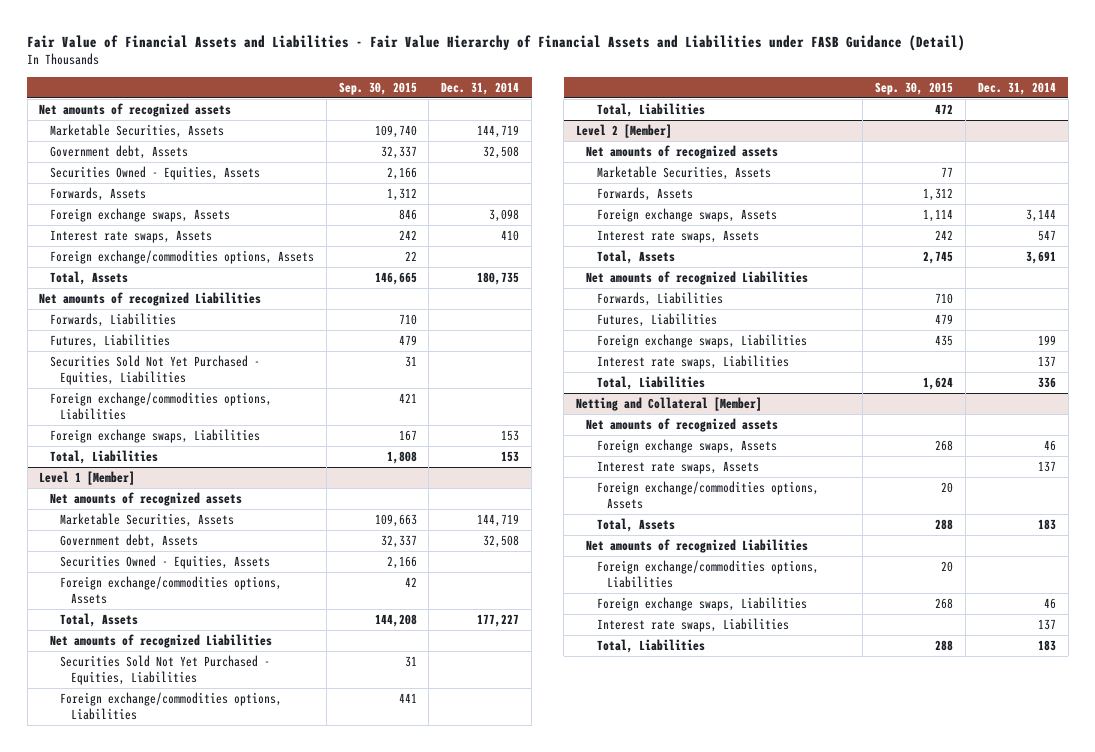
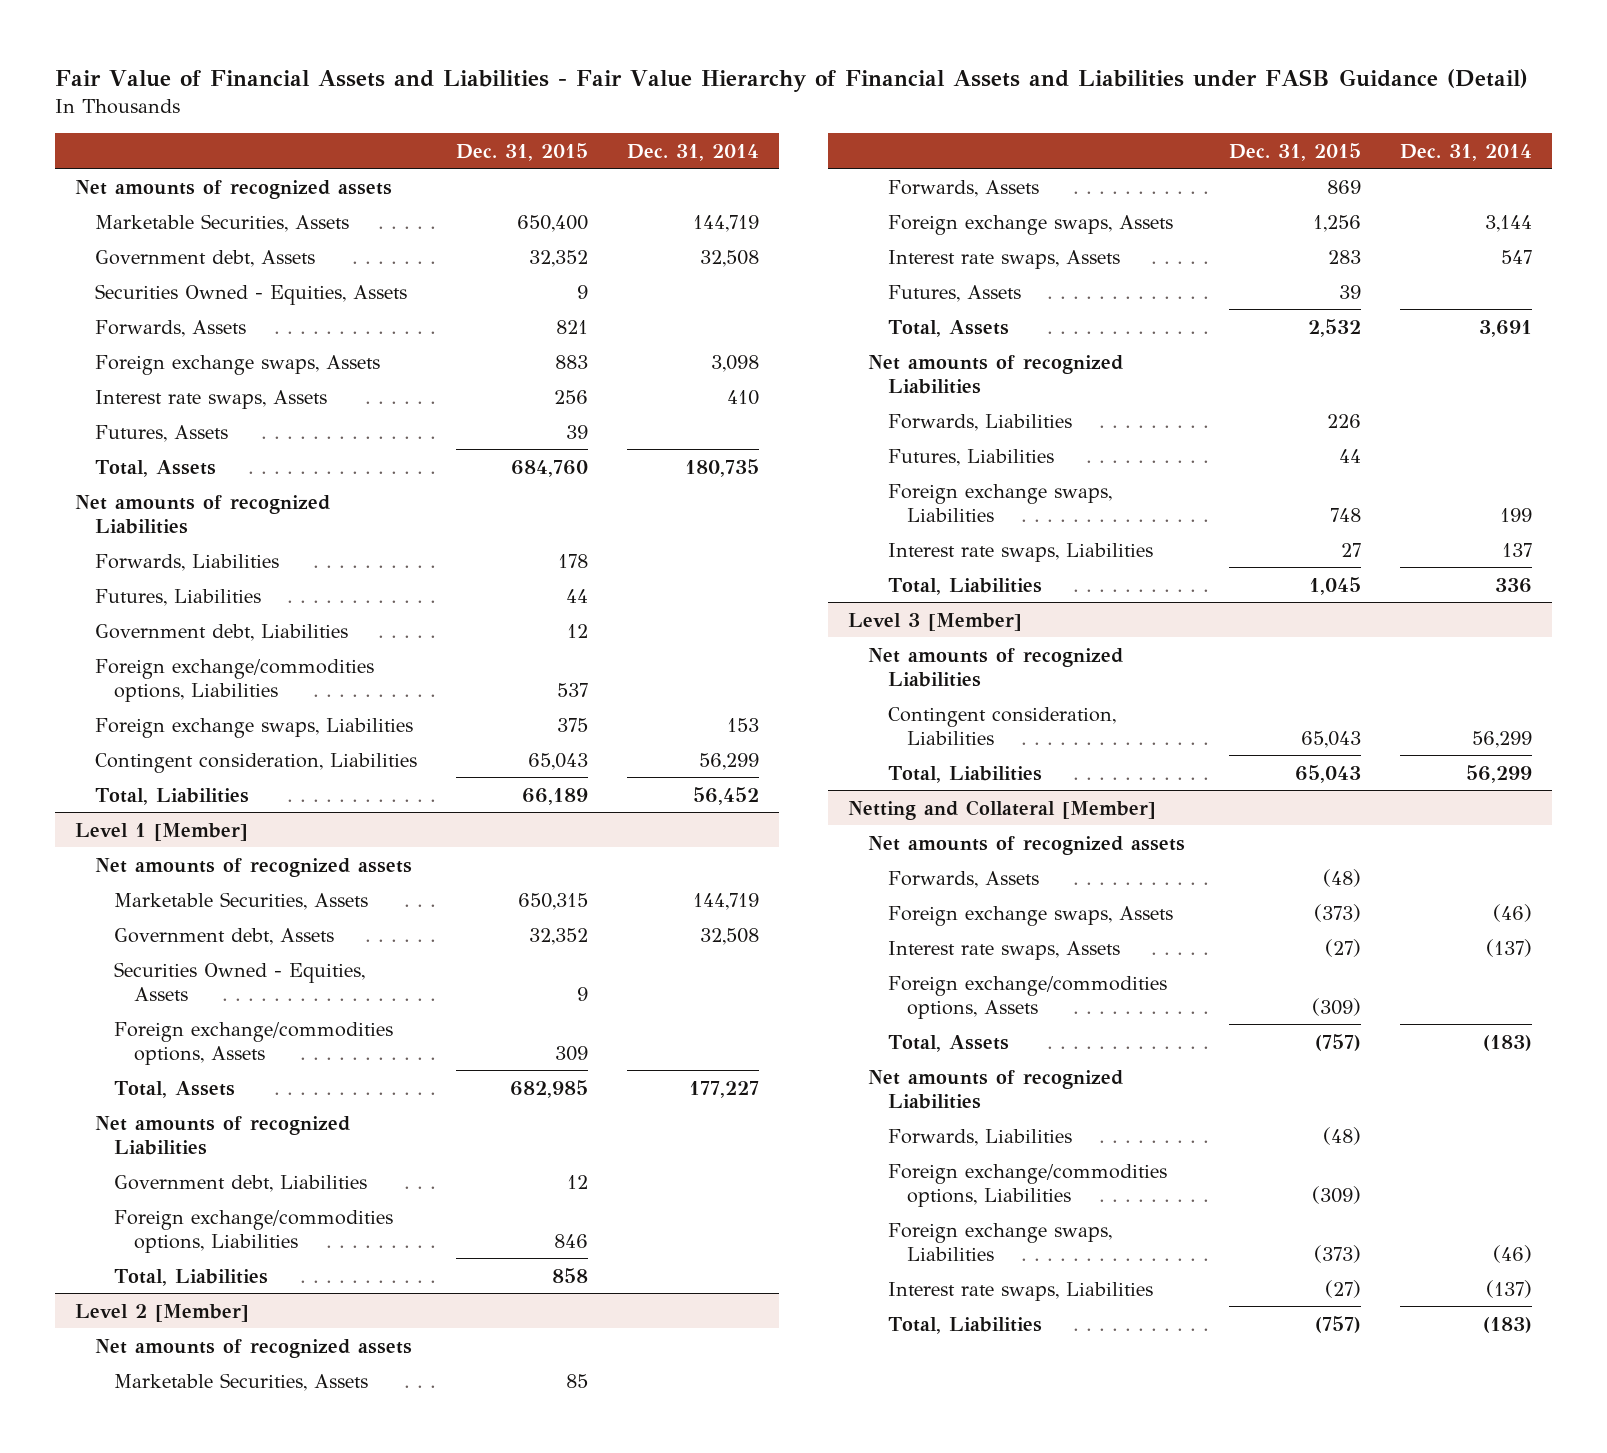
[338,81,417,95] Sep. 30, 2015 -> none
none -> [455,142,588,161] Dec. 31, 2015
[49,249,314,264] Foreign exchange/commodities options, Assets -> none
none -> [94,424,228,442] Futures, Assets
[49,354,260,386] Securities Sold Not Yet Purchased - Equities, Liabilities -> none
none -> [94,623,348,641] Government debt, Liabilities
none -> [94,752,417,773] Contingent consideration, Liabilities
[501,450,520,462] 153 -> [693,786,760,805] 56,452
[60,654,271,686] Securities Sold Not Yet Purchased - Equities, Liabilities -> none
none -> [114,1174,368,1192] Government debt, Liabilities
none -> [887,284,1021,302] Futures, Assets
none -> [848,612,1023,631] Level 3 [Member]
none -> [867,647,1123,687] Net amounts of recognized Liabilities
none -> [887,706,1116,745] Contingent consideration, Liabilities
none -> [887,765,1042,783] Total, Liabilities
none -> [887,870,1039,888] Forwards, Assets
[1043,439,1056,451] 46 -> [1493,903,1533,922] (46)
[1037,460,1056,472] 137 -> [1486,938,1533,957] (137)
[1037,518,1056,530] 183 -> [1483,1034,1533,1051] (183)
none -> [887,1128,1072,1146] Forwards, Liabilities
[1043,597,1056,609] 46 -> [1493,1244,1533,1263] (46)
[1037,618,1056,630] 137 -> [1486,1279,1533,1298] (137)
[1037,639,1056,651] 183 -> [1483,1316,1533,1333] (183)

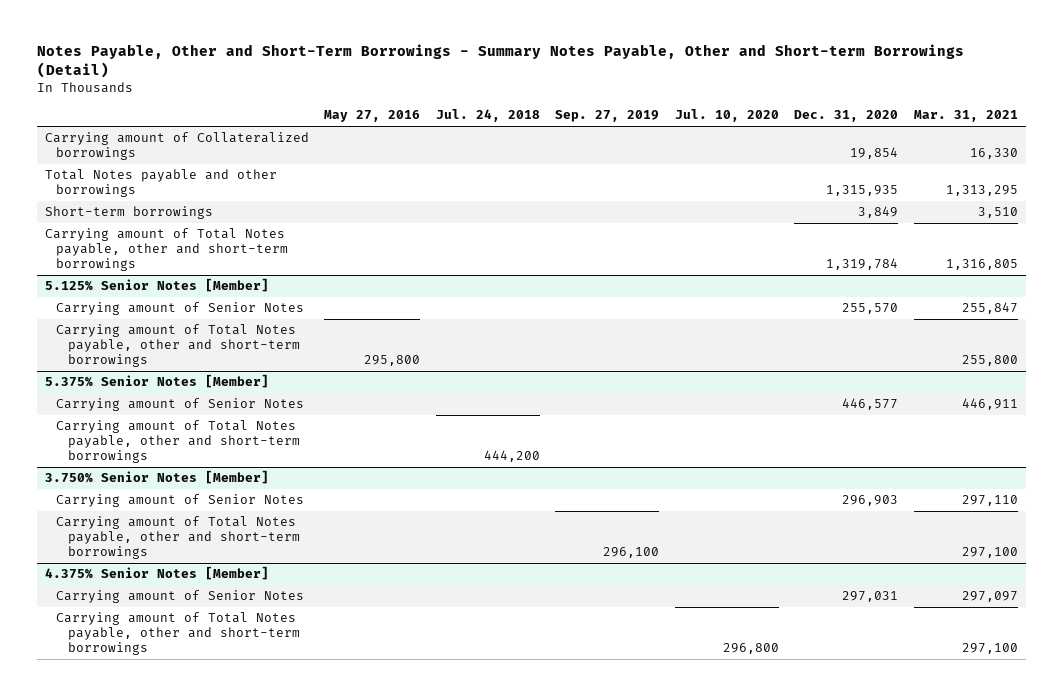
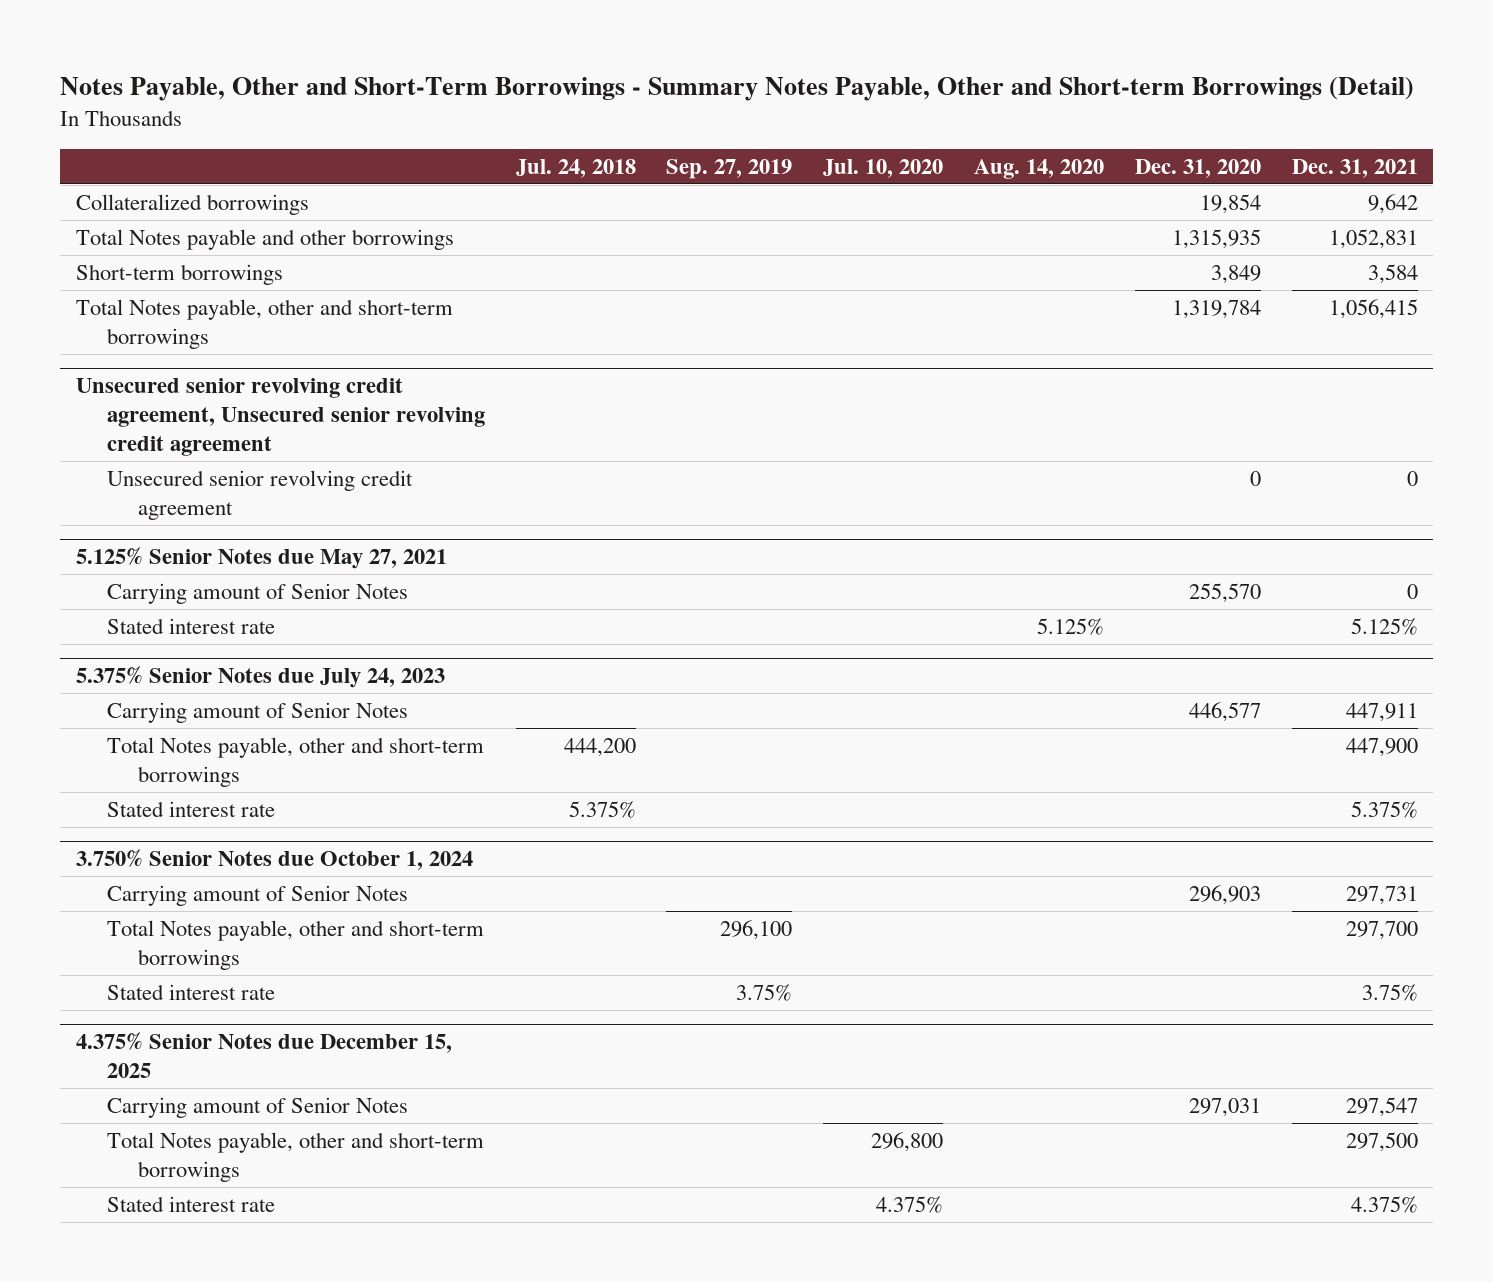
[324,110,421,123] May 27, 2016 -> none
[913,110,1018,123] Mar. 31, 2021 -> none
none -> [974,158,1105,179] Aug. 14, 2020
none -> [1291,158,1418,178] Dec. 31, 2021
[44,132,309,161] Carrying amount of Collateralized borrowings -> [75,193,309,215] Collateralized borrowings
[44,228,289,272] Carrying amount of Total Notes payable, other and short-term borrowings -> [75,298,453,349] Total Notes payable, other and short-term borrowings
none -> [75,378,485,457] Unsecured senior revolving credit agreement, Unsecured senior revolving credit agreement
none -> [106,469,413,520] Unsecured senior revolving credit agreement
[44,278,269,293] 5.125% Senior Notes [Member] -> [75,547,447,570] 5.125% Senior Notes due May 27, 2021
[56,324,301,368] Carrying amount of Total Notes payable, other and short-term borrowings -> none
none -> [106,617,275,634] Stated interest rate
[44,374,269,389] 5.375% Senior Notes [Member] -> [75,666,445,689] 5.375% Senior Notes due July 24, 2023
[56,420,301,464] Carrying amount of Total Notes payable, other and short-term borrowings -> [106,736,484,787] Total Notes payable, other and short-term borrowings
none -> [106,800,275,817] Stated interest rate
[44,470,269,485] 3.750% Senior Notes [Member] -> [75,849,473,871] 3.750% Senior Notes due October 1, 2024
[56,516,301,560] Carrying amount of Total Notes payable, other and short-term borrowings -> [106,919,484,970] Total Notes payable, other and short-term borrowings
none -> [106,983,275,1000] Stated interest rate
[44,566,269,581] 4.375% Senior Notes [Member] -> [75,1032,452,1079] 4.375% Senior Notes due December 15, 2025
[56,612,301,656] Carrying amount of Total Notes payable, other and short-term borrowings -> [106,1131,484,1182] Total Notes payable, other and short-term borrowings
none -> [106,1195,275,1212] Stated interest rate

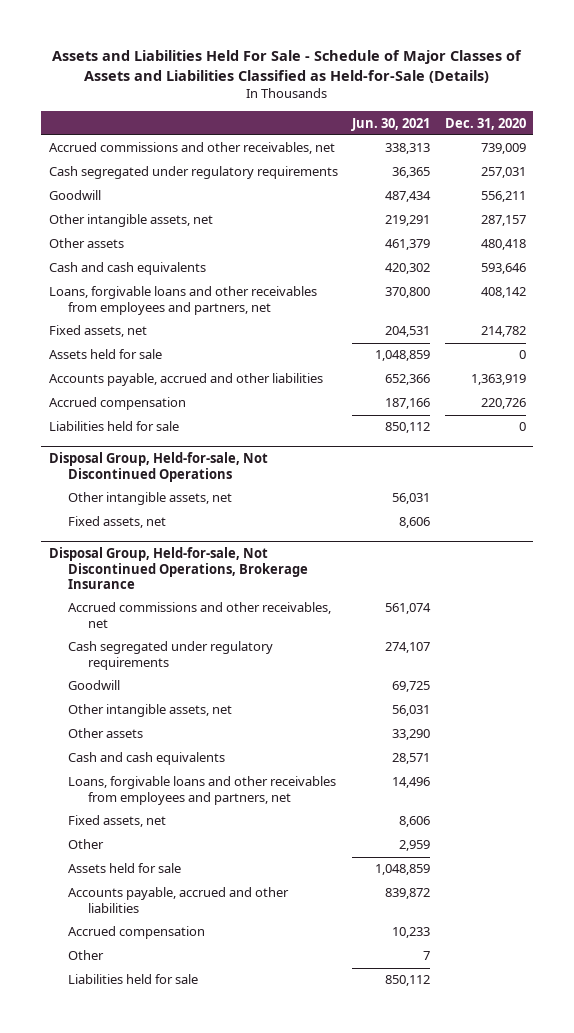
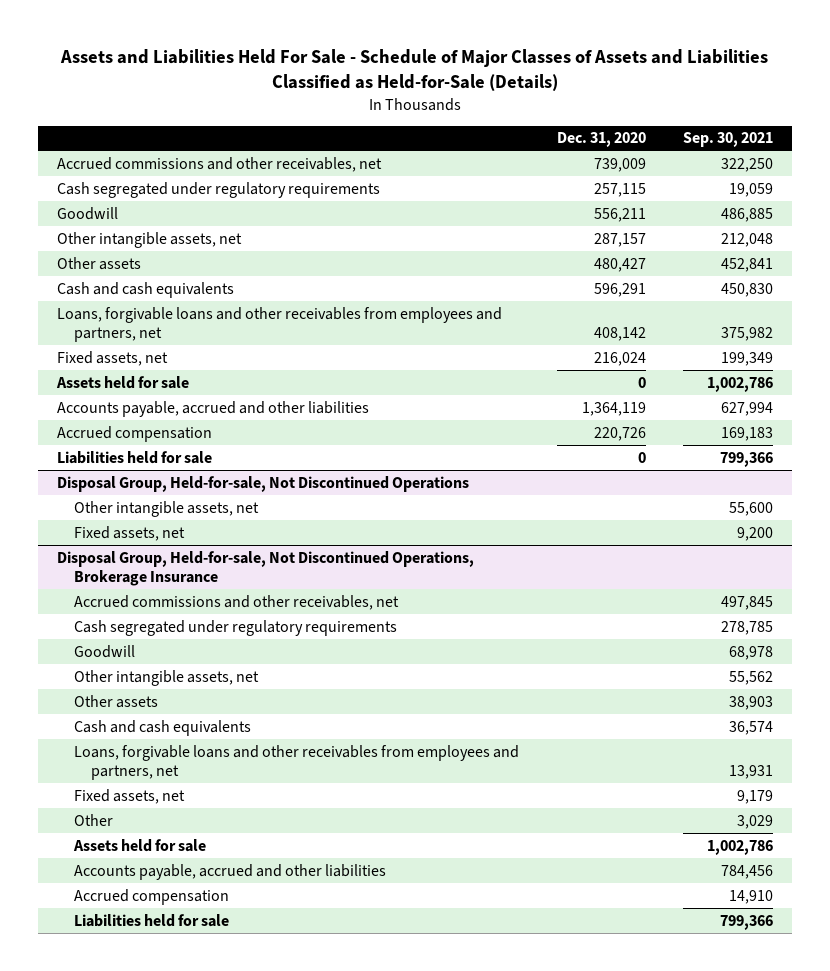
[351,117,431,131] Jun. 30, 2021 -> none
none -> [683,132,774,148] Sep. 30, 2021
[480,167,526,179] 257,031 -> [593,182,646,197] 257,115
[480,239,526,251] 480,418 -> [593,257,646,272] 480,427
[480,263,526,275] 593,646 -> [593,282,646,297] 596,291
[480,326,526,338] 214,782 -> [593,351,646,366] 216,024
[470,374,526,386] 1,363,919 -> [581,401,646,416] 1,364,119
[68,950,105,961] Other -> none

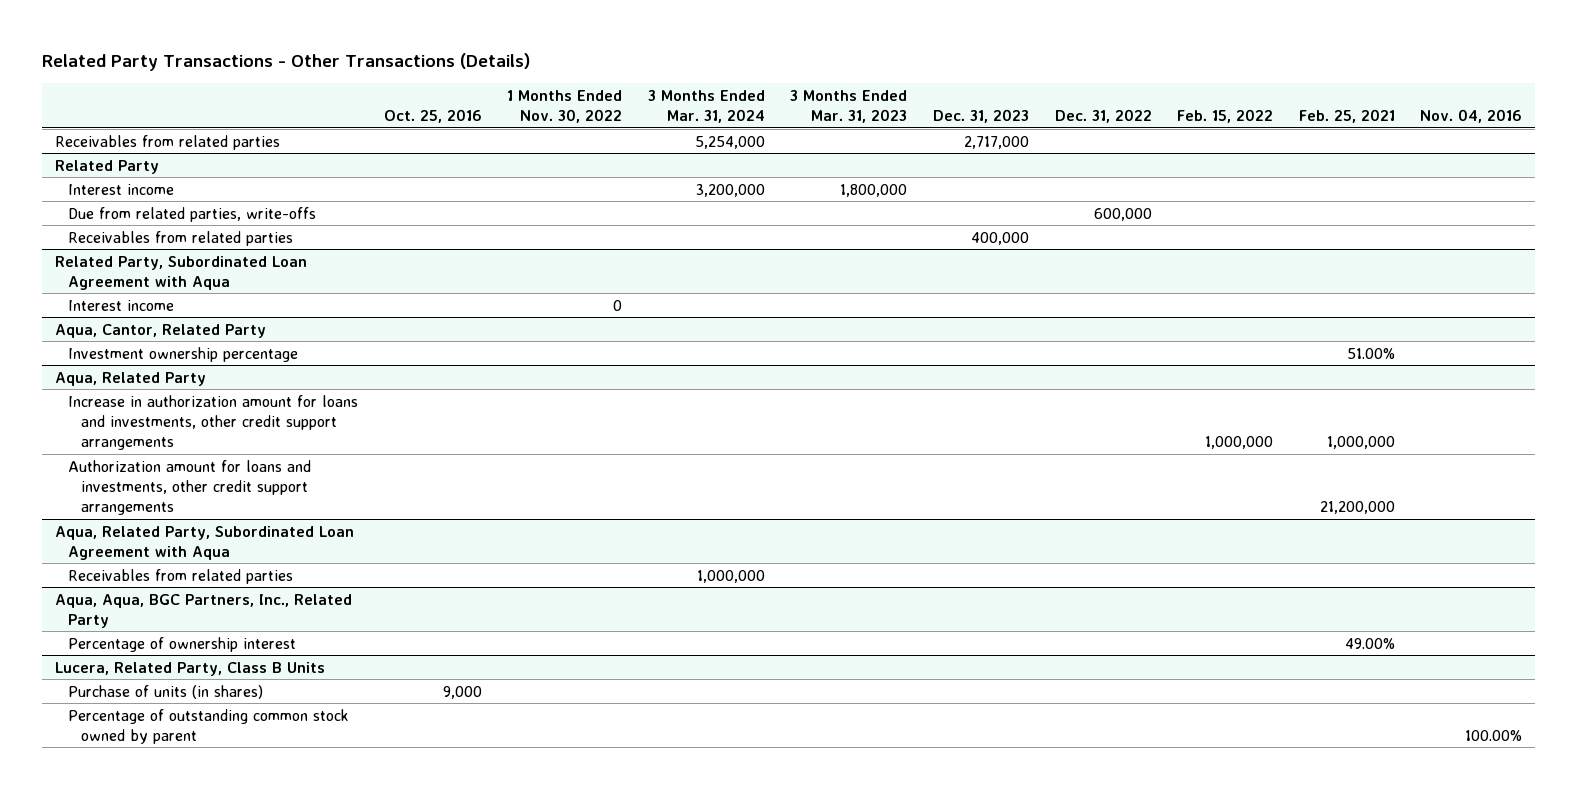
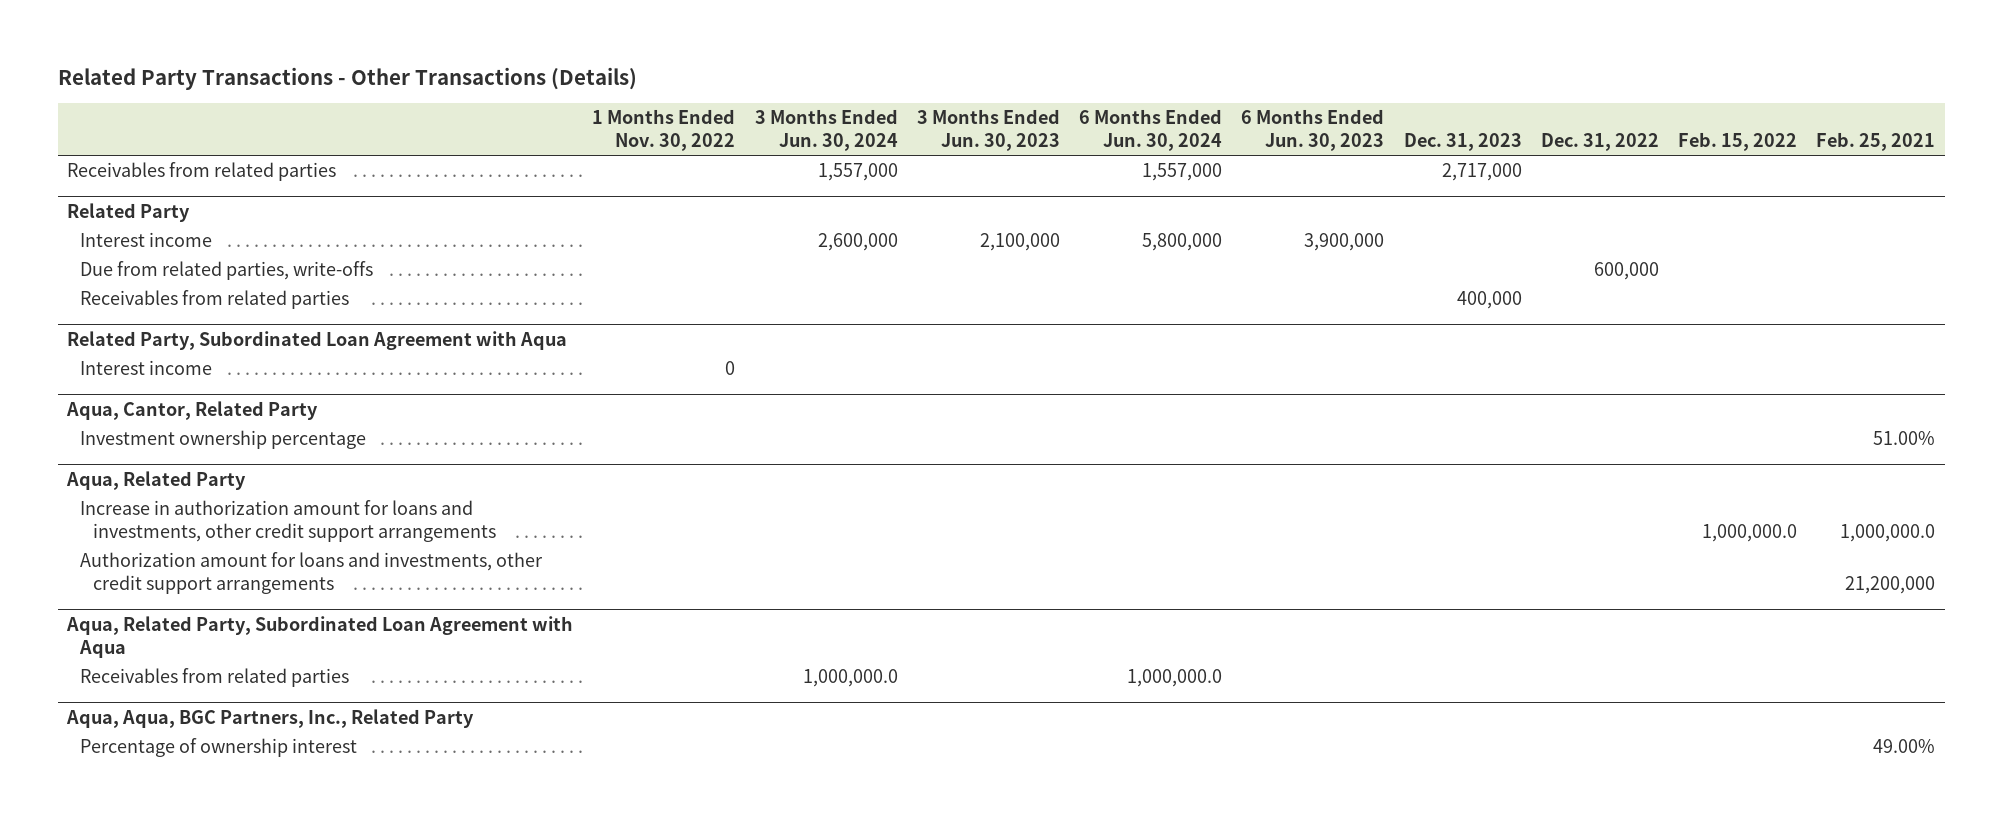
[383,108,482,123] Oct. 25, 2016 -> none
[647,89,765,123] 3 Months Ended Mar. 31, 2024 -> none
[790,89,908,123] 3 Months Ended Mar. 31, 2023 -> none
[1420,108,1523,123] Nov. 04, 2016 -> none
none -> [754,109,898,152] 3 Months Ended Jun. 30, 2024
none -> [916,109,1060,152] 3 Months Ended Jun. 30, 2023
none -> [1079,109,1223,152] 6 Months Ended Jun. 30, 2024
none -> [1241,109,1385,152] 6 Months Ended Jun. 30, 2023
[1205,435,1274,449] 1,000,000 -> [1702,524,1798,543] 1,000,000.0
[1326,435,1395,449] 1,000,000 -> [1840,524,1936,543] 1,000,000.0
[55,661,326,676] Lucera, Related Party, Class B Units -> none
[68,684,264,699] Purchase of units (in shares) -> none
[68,708,350,744] Percentage of outstanding common stock owned by parent -> none

